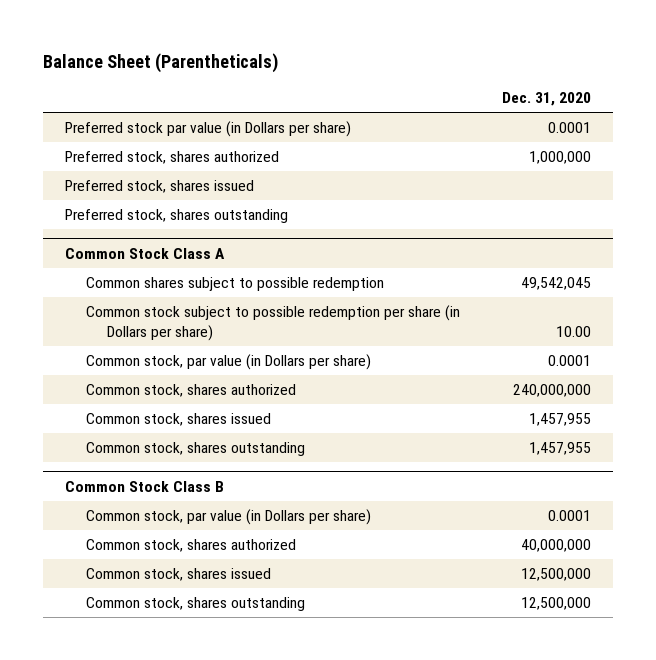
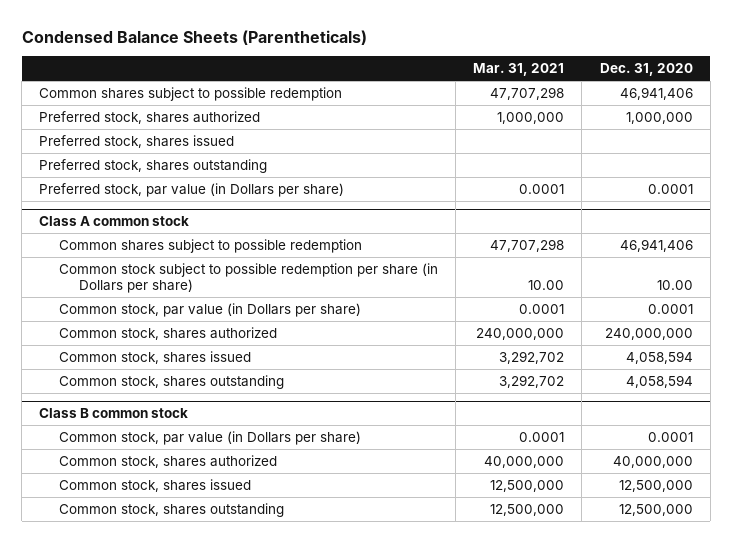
[43,52,279,73] Balance Sheet (Parentheticals) -> [21,29,367,45] Condensed Balance Sheets (Parentheticals)
none -> [473,63,565,77] Mar. 31, 2021
[64,120,351,137] Preferred stock par value (in Dollars per share) -> none
none -> [39,86,343,101] Common shares subject to possible redemption
none -> [39,182,345,197] Preferred stock, par value (in Dollars per share)
[64,247,225,259] Common Stock Class A -> [39,216,190,227] Class A common stock
[521,276,592,290] 49,542,045 -> [619,238,693,252] 46,941,406
[529,412,592,426] 1,457,955 -> [625,350,693,364] 4,058,594
[529,441,592,455] 1,457,955 -> [625,374,693,388] 4,058,594
[64,480,224,492] Common Stock Class B -> [39,408,189,419] Class B common stock

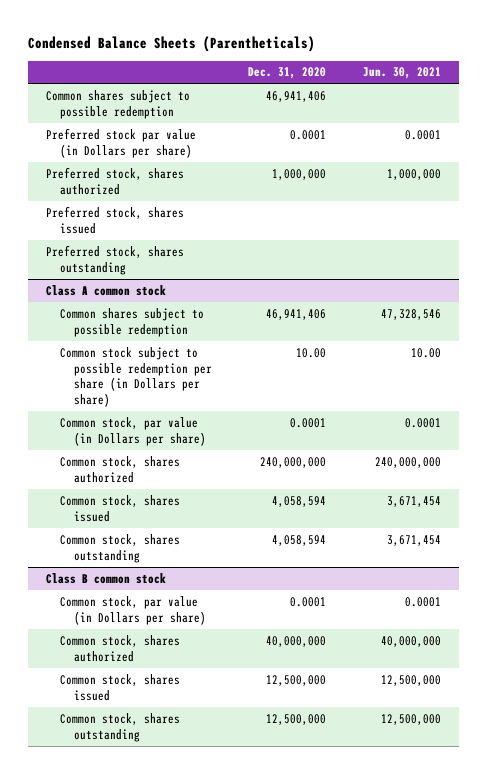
[473,63,565,77] Mar. 31, 2021 -> none
none -> [362,67,441,80] Jun. 30, 2021
none -> [46,127,197,158] Preferred stock par value (in Dollars per share)
[39,182,345,197] Preferred stock, par value (in Dollars per share) -> none

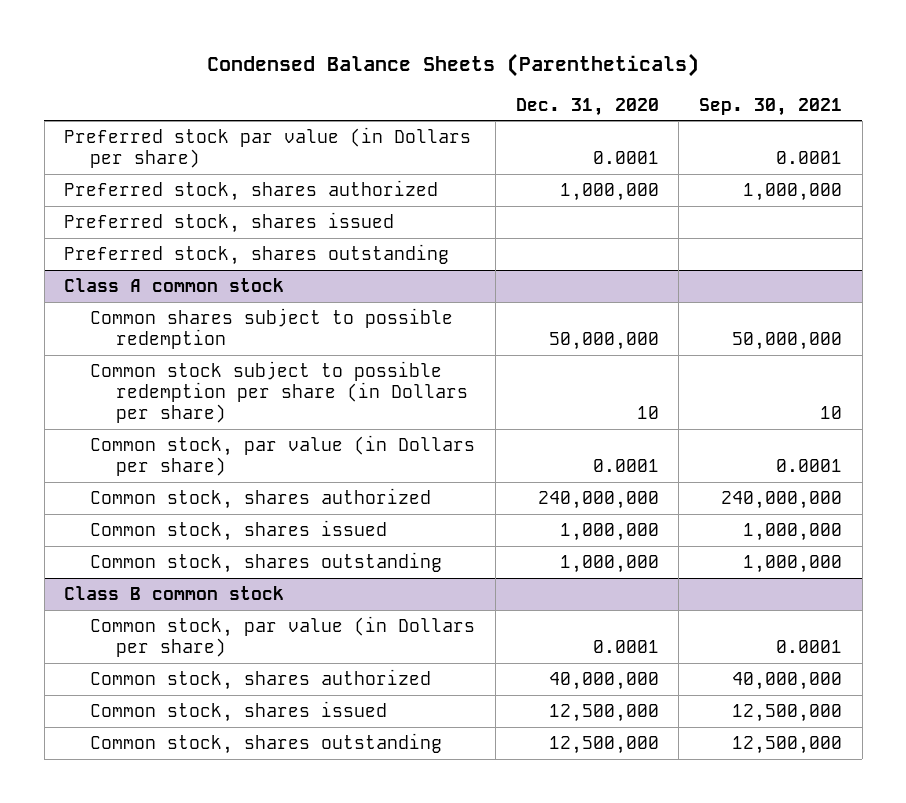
[362,67,441,80] Jun. 30, 2021 -> none
none -> [698,97,842,116] Sep. 30, 2021
[46,89,191,119] Common shares subject to possible redemption -> none
[266,308,327,320] 46,941,406 -> [548,331,659,350] 50,000,000
[296,347,327,358] 10.00 -> [636,405,659,419] 10
[272,495,327,507] 4,058,594 -> [559,522,659,541] 1,000,000
[272,534,327,546] 4,058,594 -> [559,554,659,573] 1,000,000

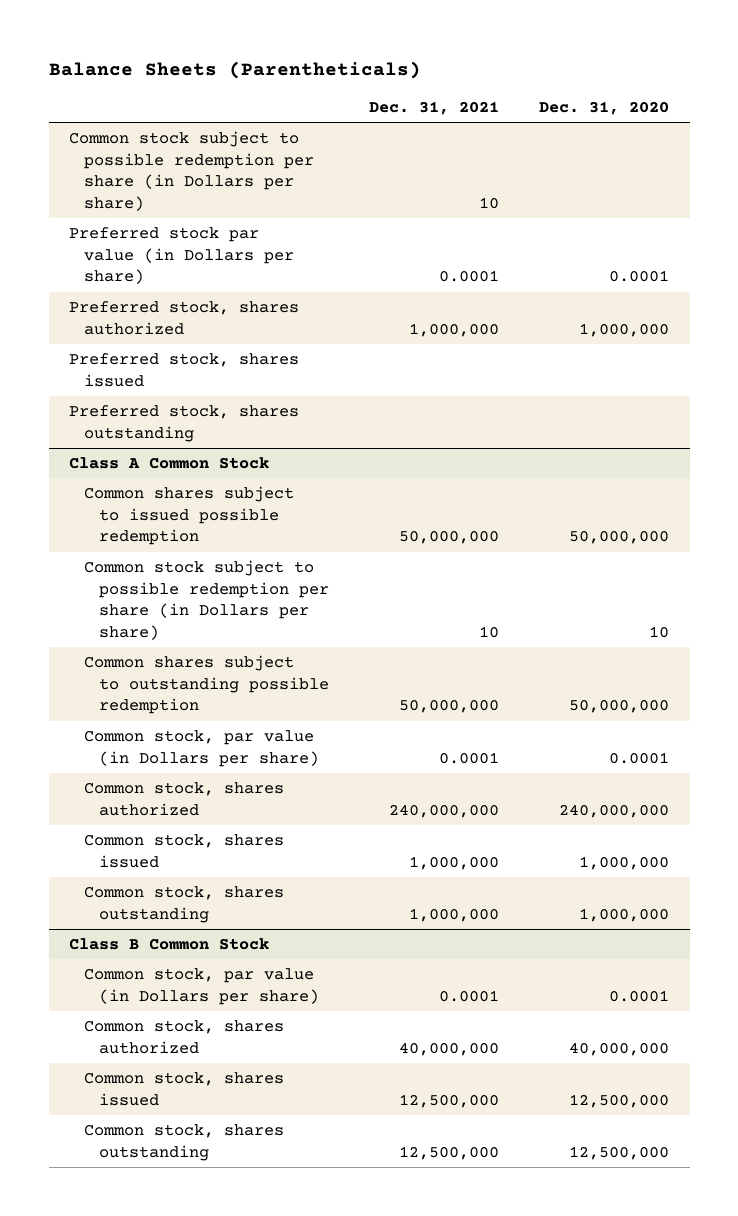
[207,53,700,78] Condensed Balance Sheets (Parentheticals) -> [48,61,421,80] Balance Sheets (Parentheticals)
[698,97,842,116] Sep. 30, 2021 -> none
none -> [369,101,500,116] Dec. 31, 2021
none -> [68,130,314,212] Common stock subject to possible redemption per share (in Dollars per share)
[64,277,285,292] Class A common stock -> [68,456,269,469] Class A Common Stock
[90,307,454,349] Common shares subject to possible redemption -> [83,485,294,546] Common shares subject to issued possible redemption
none -> [83,654,330,715] Common shares subject to outstanding possible redemption
[64,585,285,600] Class B common stock -> [68,937,269,950] Class B Common Stock

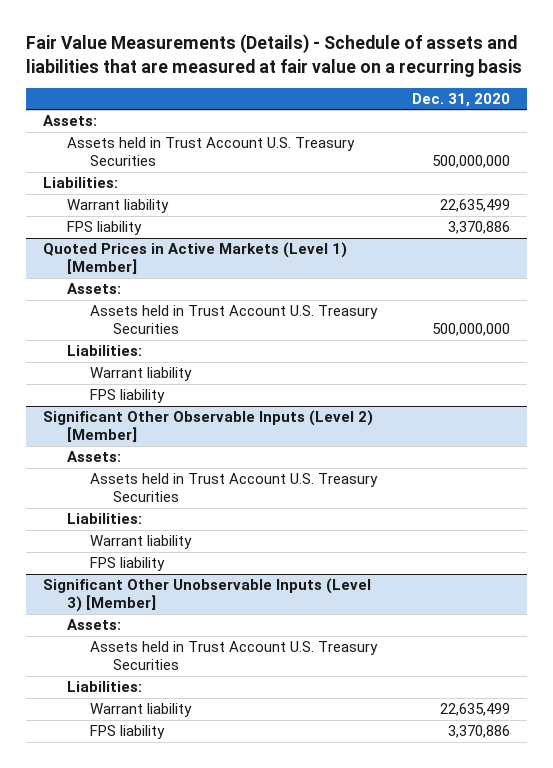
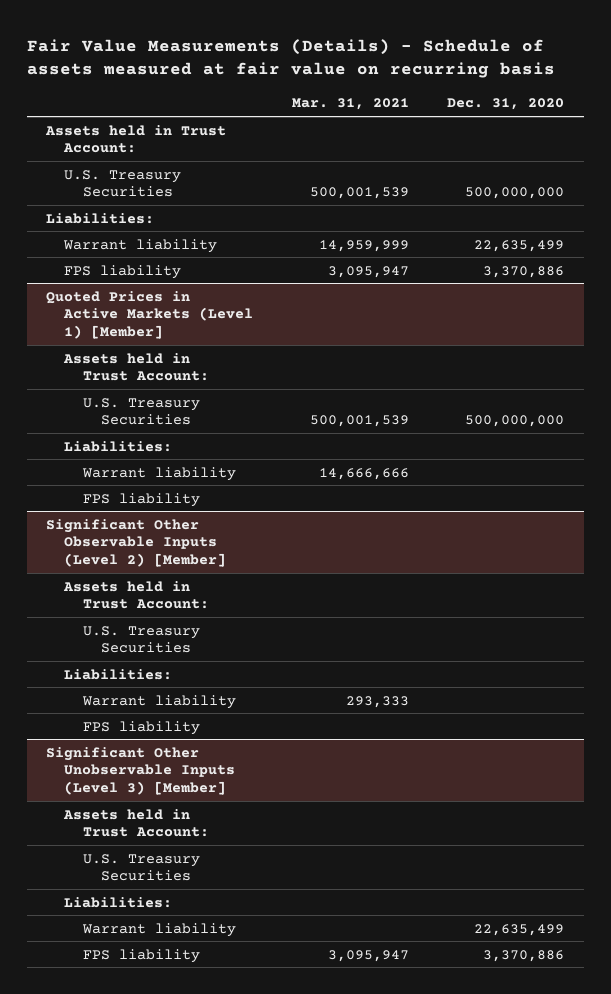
[25,34,522,77] Fair Value Measurements (Details) - Schedule of assets and liabilities that are measured at fair value on a recurring basis -> [27,38,556,79] Fair Value Measurements (Details) - Schedule of assets measured at fair value on recurring basis
none -> [291,98,409,111] Mar. 31, 2021
[43,115,98,127] Assets: -> none
none -> [45,124,227,154] Assets held in Trust Account:
[66,137,355,167] Assets held in Trust Account U.S. Treasury Securities -> [64,169,182,198] U.S. Treasury Securities
[66,283,121,295] Assets: -> none
none -> [63,352,209,382] Assets held in Trust Account:
[90,305,379,335] Assets held in Trust Account U.S. Treasury Securities -> [82,397,200,426] U.S. Treasury Securities
[66,451,121,463] Assets: -> none
none -> [63,580,209,610] Assets held in Trust Account:
[90,473,379,503] Assets held in Trust Account U.S. Treasury Securities -> [82,625,200,654] U.S. Treasury Securities
[66,619,121,631] Assets: -> none
none -> [63,808,209,838] Assets held in Trust Account:
[90,641,379,671] Assets held in Trust Account U.S. Treasury Securities -> [82,853,200,882] U.S. Treasury Securities

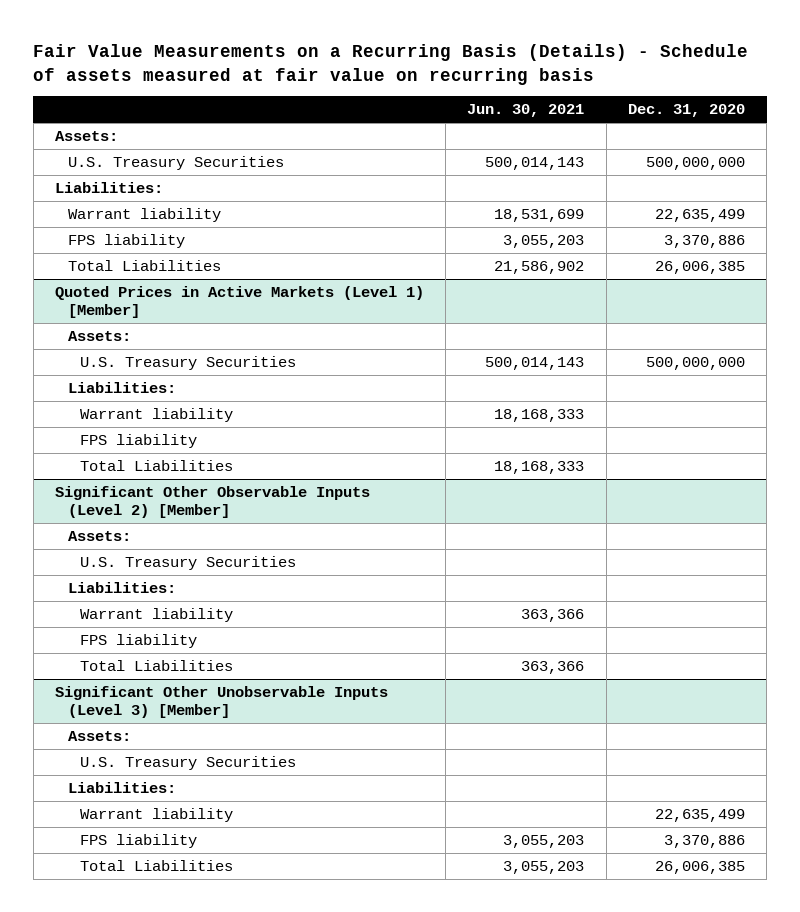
[27,38,556,79] Fair Value Measurements (Details) - Schedule of assets measured at fair value on recurring basis -> [33,44,749,85] Fair Value Measurements on a Recurring Basis (Details) - Schedule of assets measured at fair value on recurring basis
[291,98,409,111] Mar. 31, 2021 -> none
none -> [467,104,585,118] Jun. 30, 2021
[45,124,227,154] Assets held in Trust Account: -> none
none -> [54,131,118,142] Assets:
none -> [67,260,221,272] Total Liabilities
[63,352,209,382] Assets held in Trust Account: -> none
none -> [67,331,131,342] Assets:
none -> [80,460,234,472] Total Liabilities
[63,580,209,610] Assets held in Trust Account: -> none
none -> [67,531,131,542] Assets:
none -> [80,660,234,672] Total Liabilities
[63,808,209,838] Assets held in Trust Account: -> none
none -> [67,731,131,742] Assets:
none -> [80,860,234,872] Total Liabilities

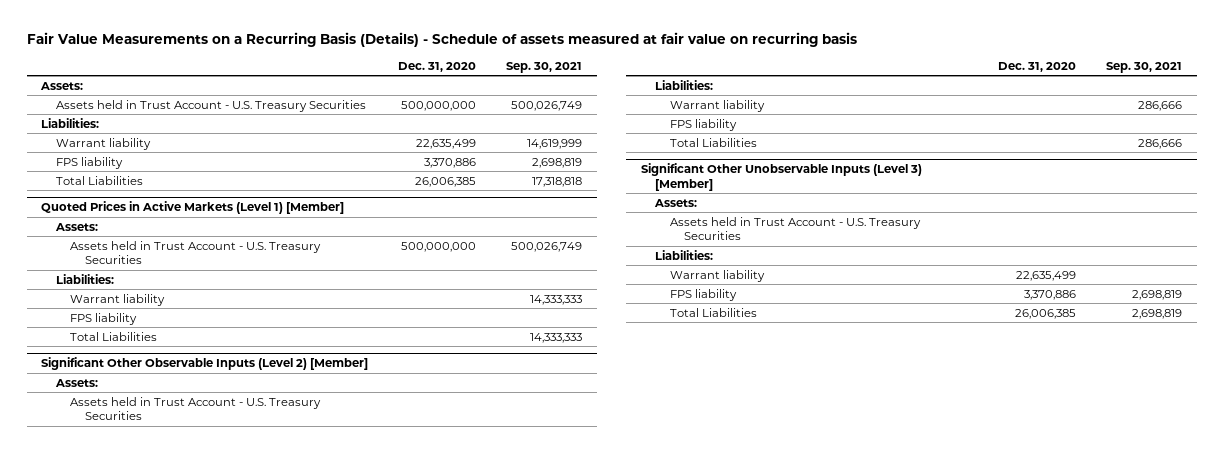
[467,104,585,118] Jun. 30, 2021 -> none
none -> [506,61,583,73] Sep. 30, 2021
[67,156,284,171] U.S. Treasury Securities -> [55,99,366,112] Assets held in Trust Account - U.S. Treasury Securities
[80,356,297,371] U.S. Treasury Securities -> [70,240,322,265] Assets held in Trust Account - U.S. Treasury Securities
[80,556,297,571] U.S. Treasury Securities -> [70,396,322,421] Assets held in Trust Account - U.S. Treasury Securities
[80,756,297,771] U.S. Treasury Securities -> [669,216,921,241] Assets held in Trust Account - U.S. Treasury Securities

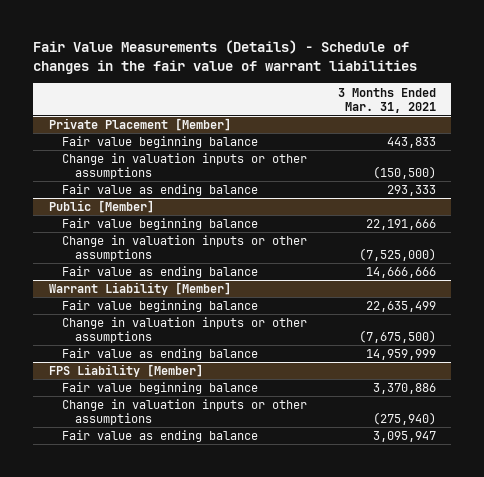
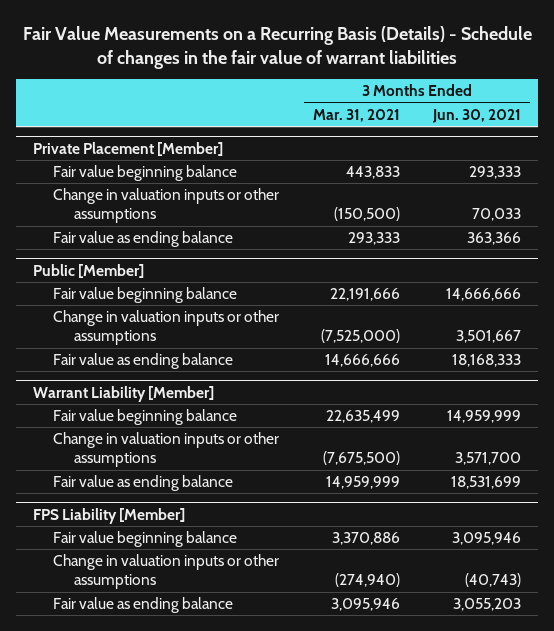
[33,40,418,75] Fair Value Measurements (Details) - Schedule of changes in the fair value of warrant liabilities -> [23,25,533,69] Fair Value Measurements on a Recurring Basis (Details) - Schedule of changes in the fair value of warrant liabilities
none -> [432,108,522,123] Jun. 30, 2021
[372,412,436,426] (275,940) -> [334,573,400,588] (274,940)
[372,431,436,443] 3,095,947 -> [330,598,400,612] 3,095,946

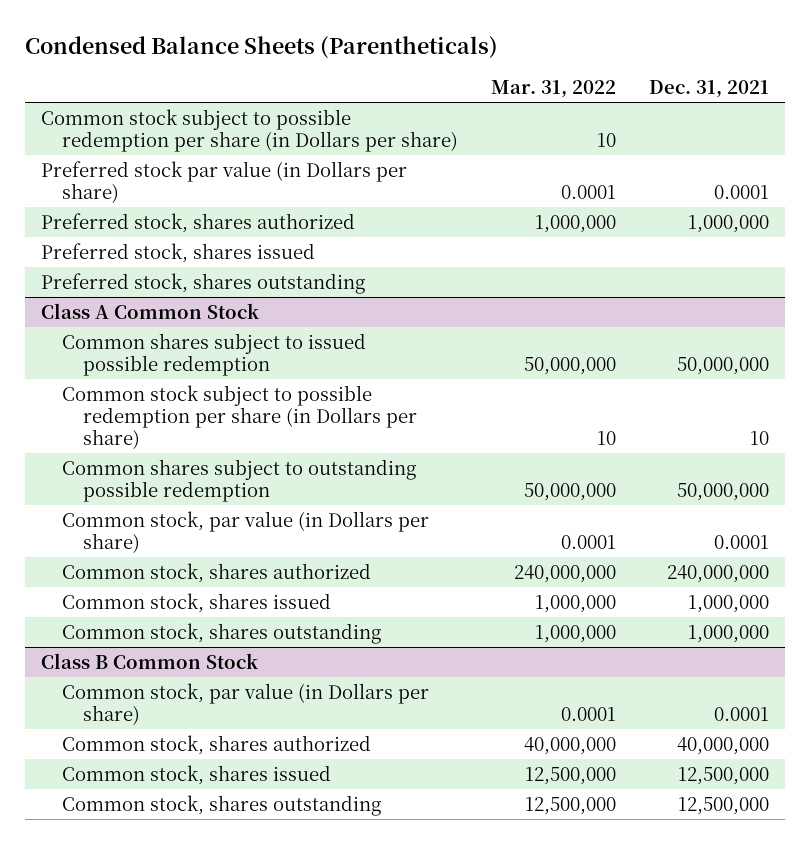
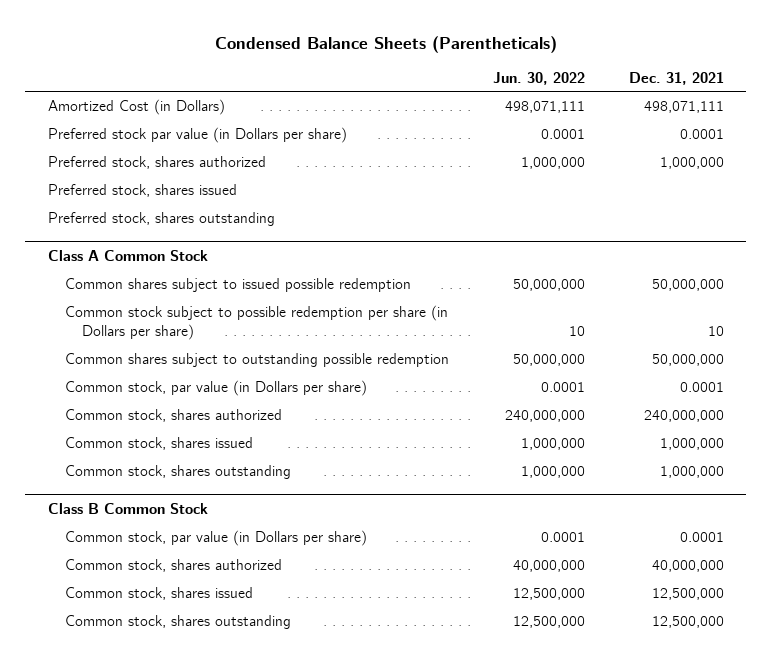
[491,80,617,99] Mar. 31, 2022 -> none
none -> [492,71,585,85] Jun. 30, 2022
[41,108,459,152] Common stock subject to possible redemption per share (in Dollars per share) -> none
none -> [47,99,225,116] Amortized Cost (in Dollars)

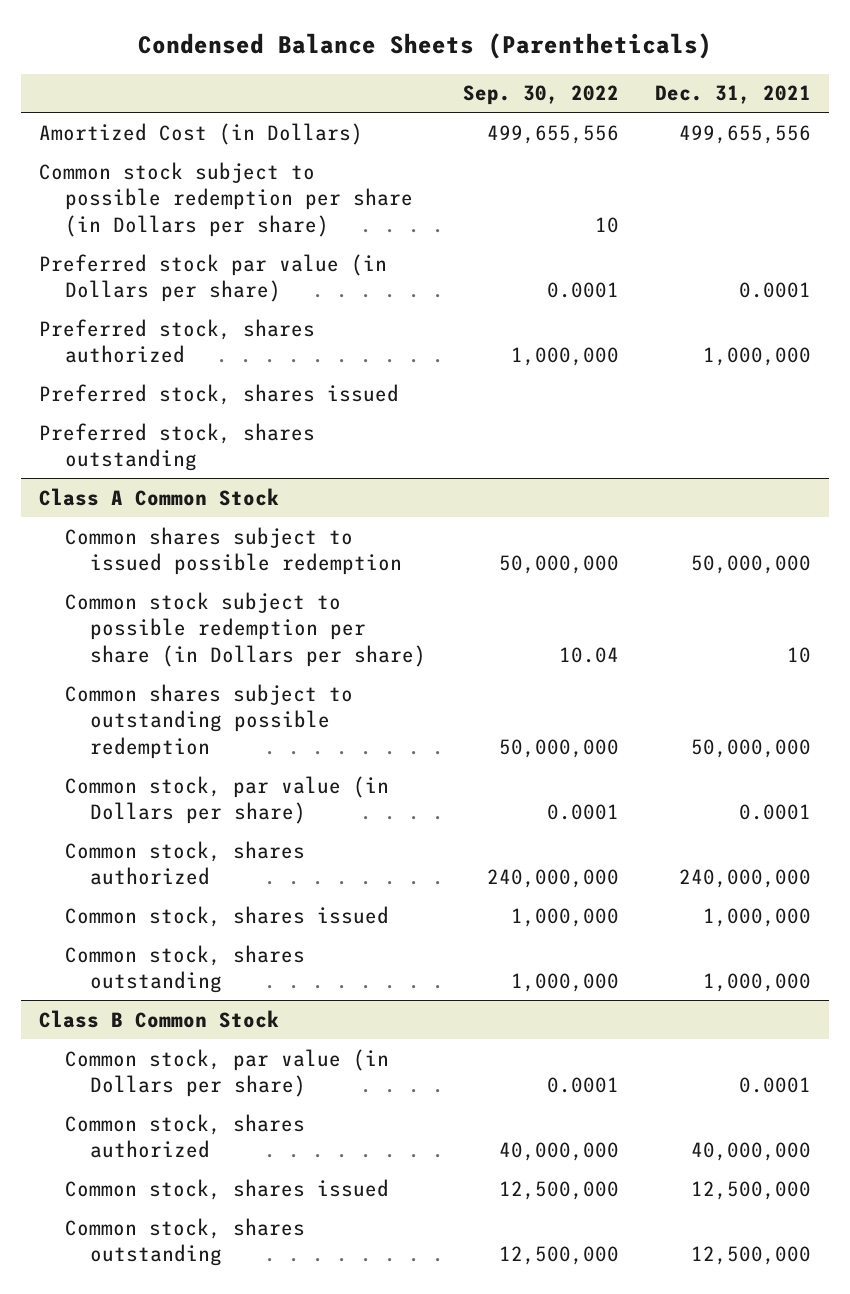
[492,71,585,85] Jun. 30, 2022 -> none
none -> [462,85,619,106] Sep. 30, 2022
[644,101,725,114] 498,071,111 -> [679,124,812,144] 499,655,556
none -> [39,161,413,238] Common stock subject to possible redemption per share (in Dollars per share)

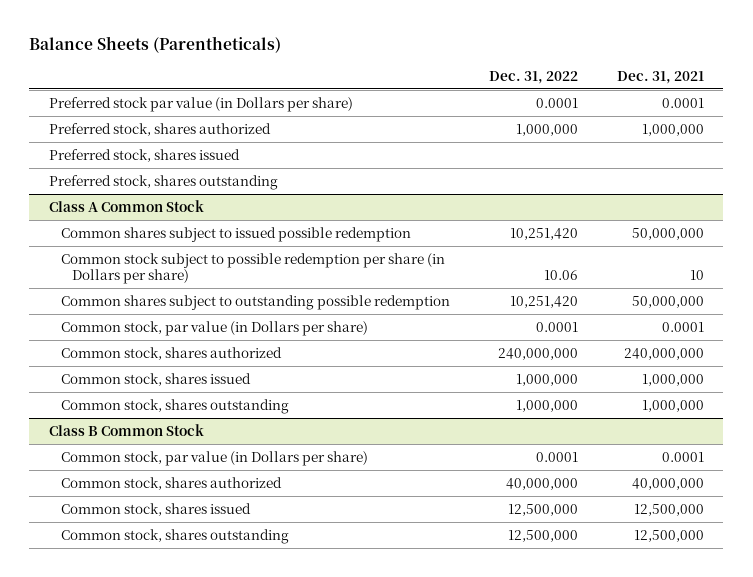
[138,32,713,59] Condensed Balance Sheets (Parentheticals) -> [29,35,282,53] Balance Sheets (Parentheticals)
[462,85,619,106] Sep. 30, 2022 -> none
none -> [488,70,578,84] Dec. 31, 2022
[39,122,364,145] Amortized Cost (in Dollars) -> none
[39,161,413,238] Common stock subject to possible redemption per share (in Dollars per share) -> none

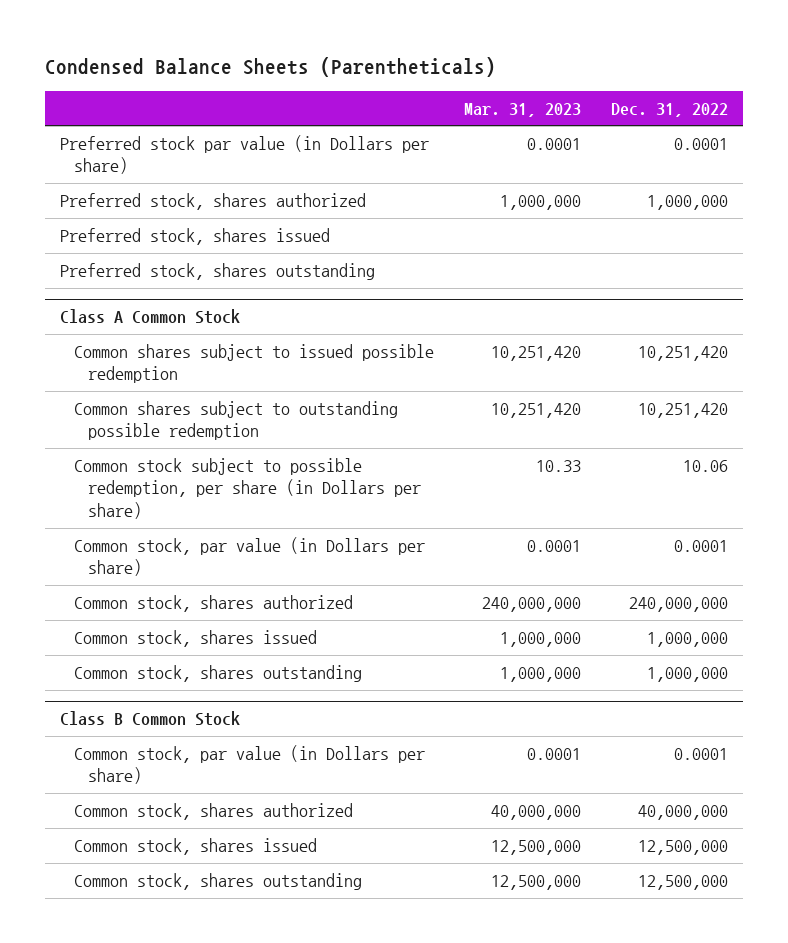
[29,35,282,53] Balance Sheets (Parentheticals) -> [45,56,497,77] Condensed Balance Sheets (Parentheticals)
[616,70,704,84] Dec. 31, 2021 -> none
none -> [463,102,581,117] Mar. 31, 2023
[60,252,445,285] Common stock subject to possible redemption per share (in Dollars per share) -> none
none -> [74,458,422,519] Common stock subject to possible redemption, per share (in Dollars per share)

